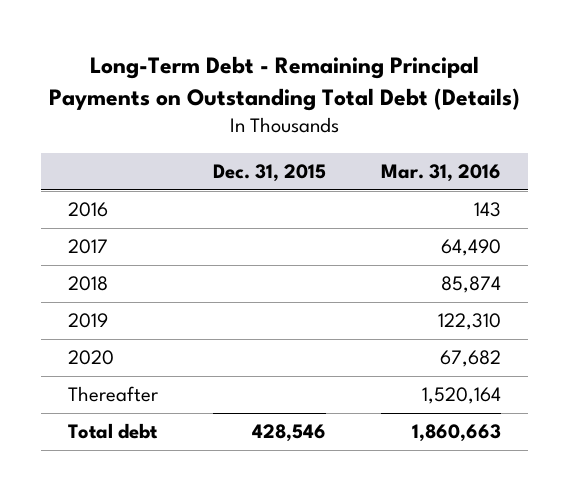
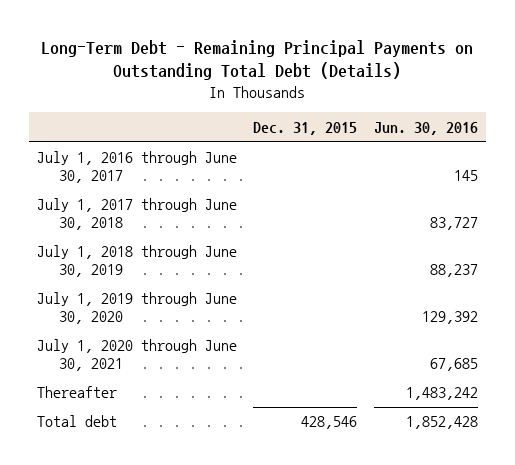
[380,164,501,183] Mar. 31, 2016 -> none
none -> [373,121,478,135] Jun. 30, 2016
[68,202,109,218] 2016 -> [36,151,237,184] July 1, 2016 through June 30, 2017
[68,239,109,255] 2017 -> [36,198,237,231] July 1, 2017 through June 30, 2018
[68,276,109,292] 2018 -> [36,245,237,278] July 1, 2018 through June 30, 2019
[68,313,109,329] 2019 -> [36,292,237,325] July 1, 2019 through June 30, 2020
[68,350,115,366] 2020 -> [36,339,237,372] July 1, 2020 through June 30, 2021

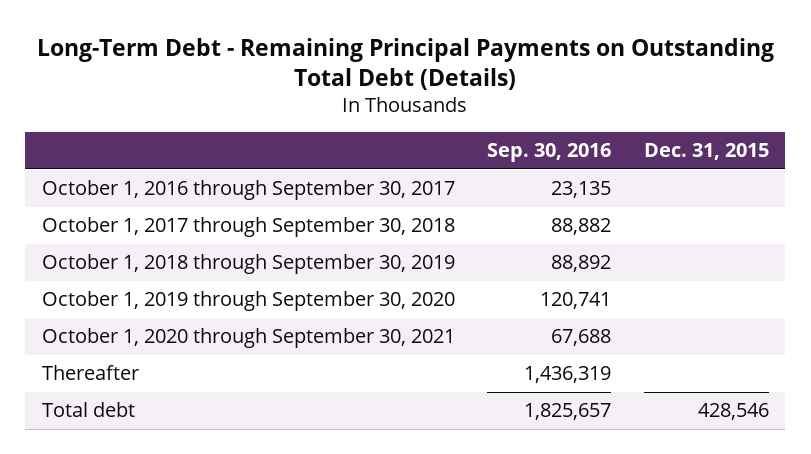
[373,121,478,135] Jun. 30, 2016 -> none
none -> [487,143,612,163] Sep. 30, 2016
[36,151,237,184] July 1, 2016 through June 30, 2017 -> [41,180,455,201] October 1, 2016 through September 30, 2017
[36,198,237,231] July 1, 2017 through June 30, 2018 -> [41,217,455,238] October 1, 2017 through September 30, 2018
[36,245,237,278] July 1, 2018 through June 30, 2019 -> [41,254,455,275] October 1, 2018 through September 30, 2019
[36,292,237,325] July 1, 2019 through June 30, 2020 -> [41,291,455,312] October 1, 2019 through September 30, 2020
[36,339,237,372] July 1, 2020 through June 30, 2021 -> [41,328,455,349] October 1, 2020 through September 30, 2021

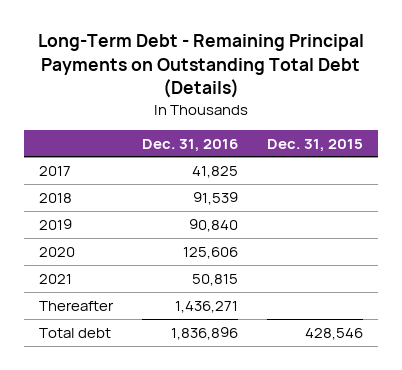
[487,143,612,163] Sep. 30, 2016 -> none
none -> [141,138,238,152] Dec. 31, 2016
[41,180,455,201] October 1, 2016 through September 30, 2017 -> [38,165,71,176] 2017
[41,217,455,238] October 1, 2017 through September 30, 2018 -> [38,192,72,203] 2018
[41,254,455,275] October 1, 2018 through September 30, 2019 -> [38,218,72,230] 2019
[41,291,455,312] October 1, 2019 through September 30, 2020 -> [38,246,75,257] 2020
[41,328,455,349] October 1, 2020 through September 30, 2021 -> [38,273,72,284] 2021

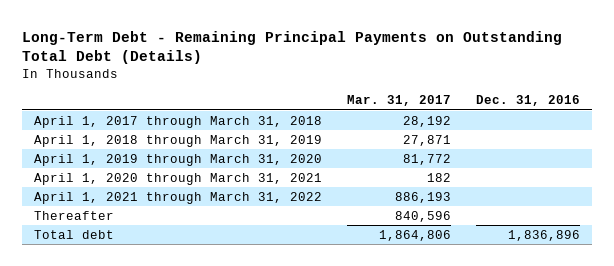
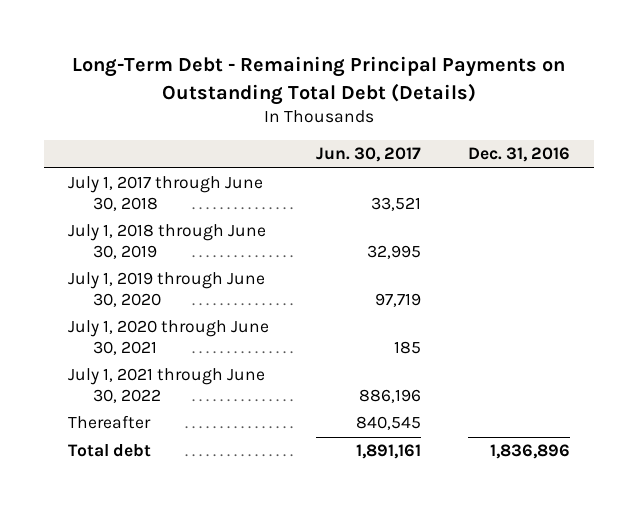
[347,95,452,107] Mar. 31, 2017 -> none
none -> [316,147,422,163] Jun. 30, 2017
[34,115,323,128] April 1, 2017 through March 31, 2018 -> [67,176,263,211] July 1, 2017 through June 30, 2018
[34,134,323,147] April 1, 2018 through March 31, 2019 -> [67,224,266,259] July 1, 2018 through June 30, 2019
[34,153,323,166] April 1, 2019 through March 31, 2020 -> [67,272,265,307] July 1, 2019 through June 30, 2020
[34,172,323,185] April 1, 2020 through March 31, 2021 -> [67,320,269,355] July 1, 2020 through June 30, 2021
[34,191,323,204] April 1, 2021 through March 31, 2022 -> [67,368,265,403] July 1, 2021 through June 30, 2022

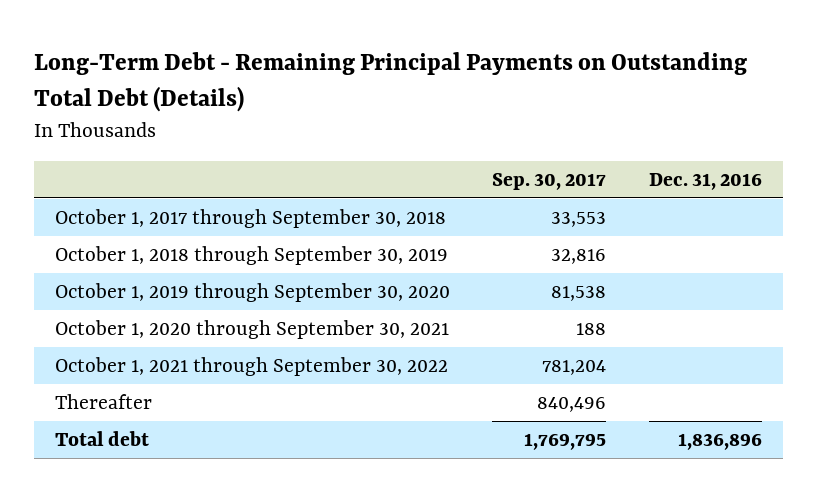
[316,147,422,163] Jun. 30, 2017 -> none
none -> [492,172,607,190] Sep. 30, 2017
[67,176,263,211] July 1, 2017 through June 30, 2018 -> [55,209,447,229] October 1, 2017 through September 30, 2018
[67,224,266,259] July 1, 2018 through June 30, 2019 -> [55,246,449,266] October 1, 2018 through September 30, 2019
[67,272,265,307] July 1, 2019 through June 30, 2020 -> [55,283,451,303] October 1, 2019 through September 30, 2020
[67,320,269,355] July 1, 2020 through June 30, 2021 -> [55,320,450,340] October 1, 2020 through September 30, 2021
[67,368,265,403] July 1, 2021 through June 30, 2022 -> [55,357,449,377] October 1, 2021 through September 30, 2022

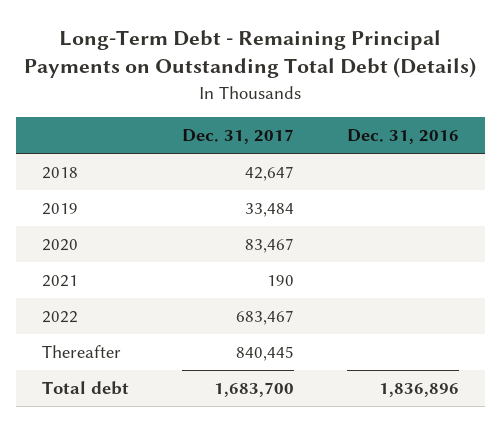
[492,172,607,190] Sep. 30, 2017 -> none
none -> [181,129,294,145] Dec. 31, 2017
[55,209,447,229] October 1, 2017 through September 30, 2018 -> [42,167,79,180] 2018
[55,246,449,266] October 1, 2018 through September 30, 2019 -> [42,203,79,216] 2019
[55,283,451,303] October 1, 2019 through September 30, 2020 -> [42,239,79,252] 2020
[55,320,450,340] October 1, 2020 through September 30, 2021 -> [42,275,79,288] 2021
[55,357,449,377] October 1, 2021 through September 30, 2022 -> [42,311,79,324] 2022

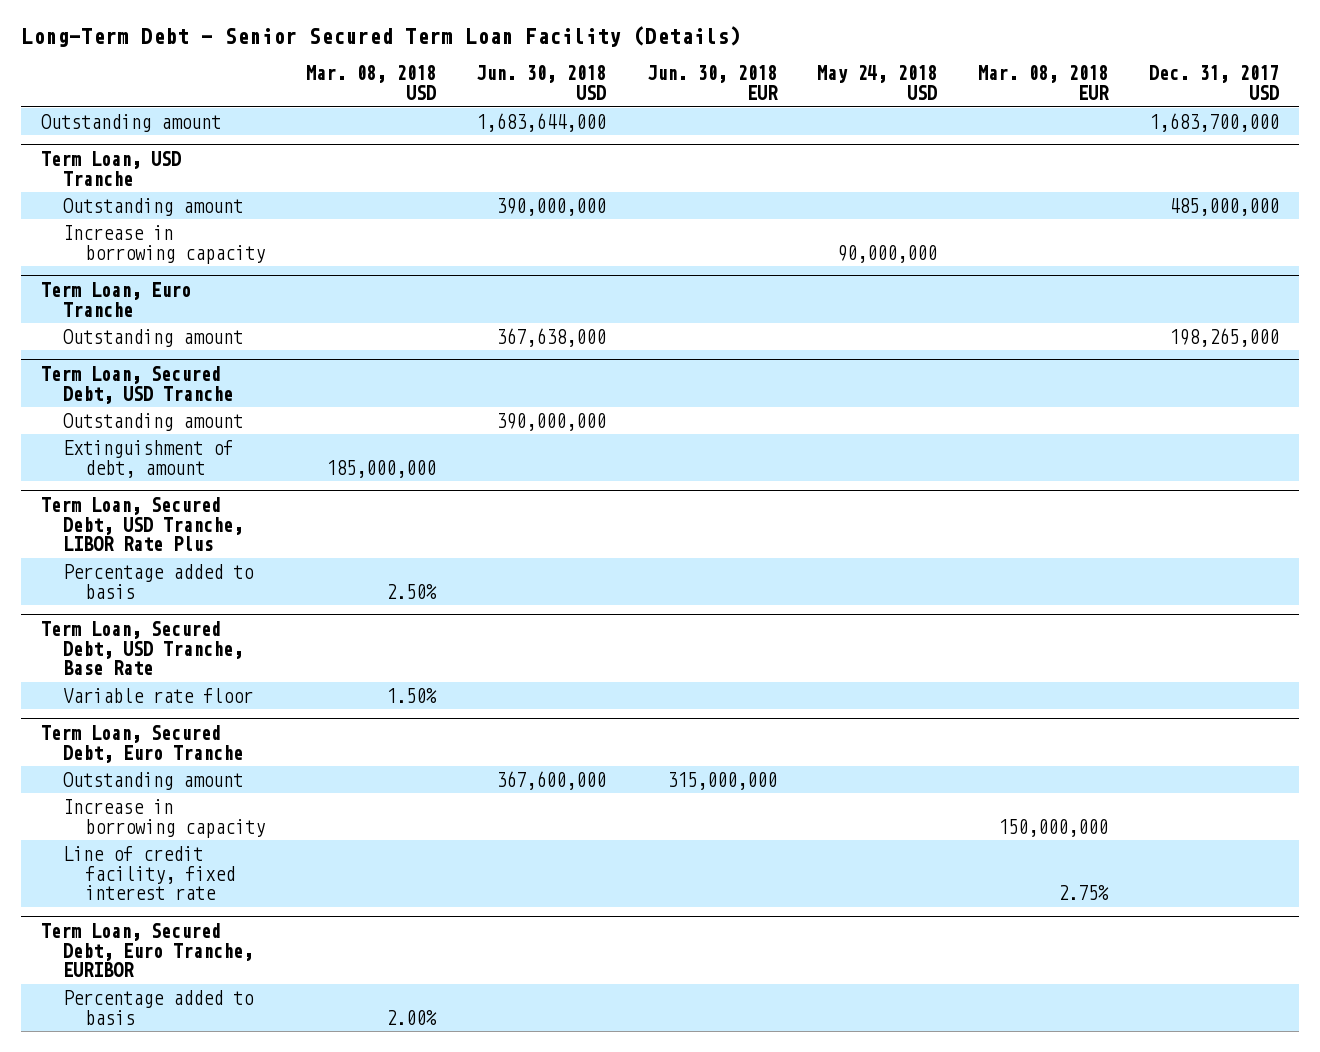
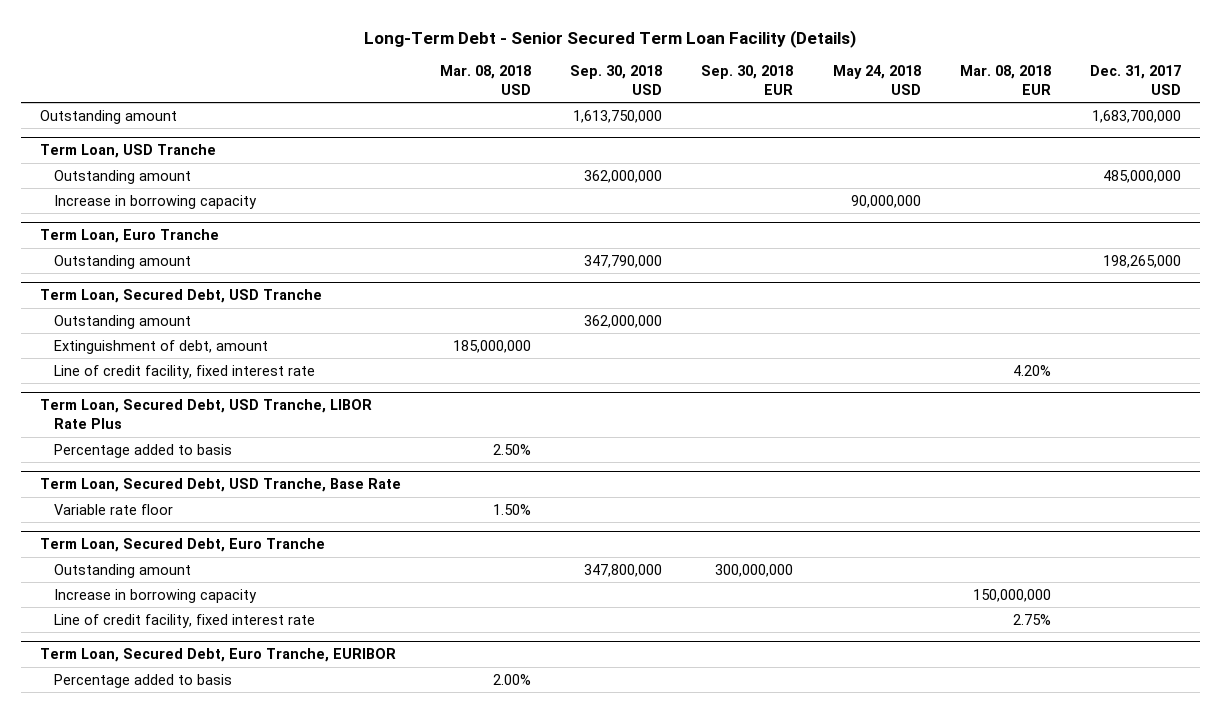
[476,65,607,101] Jun. 30, 2018 USD -> none
[646,65,778,101] Jun. 30, 2018 EUR -> none
none -> [570,65,663,96] Sep. 30, 2018 USD
none -> [701,65,794,96] Sep. 30, 2018 EUR
none -> [53,364,315,379] Line of credit facility, fixed interest rate

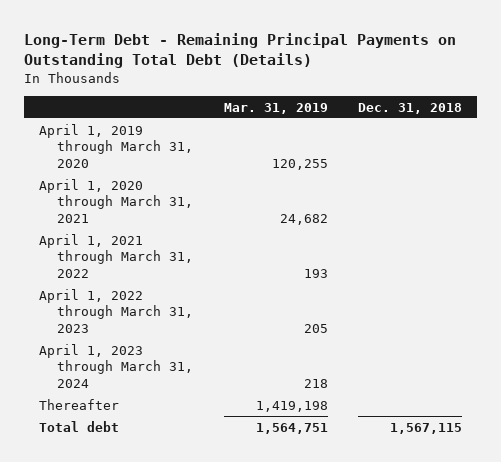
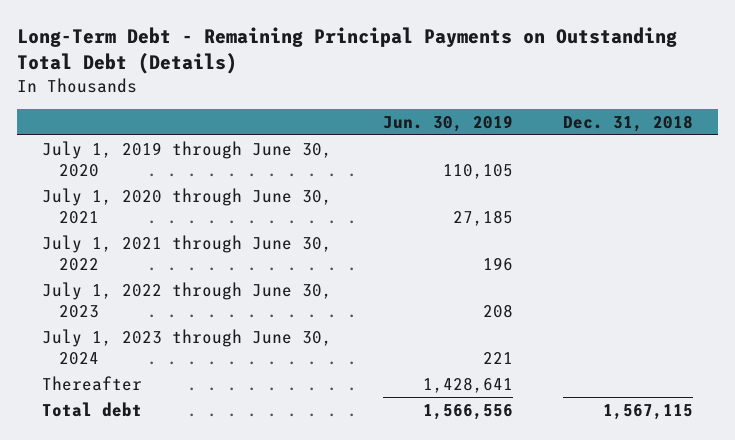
[223,102,328,114] Mar. 31, 2019 -> none
none -> [382,114,513,132] Jun. 30, 2019
[39,123,194,169] April 1, 2019 through March 31, 2020 -> [42,140,333,178] July 1, 2019 through June 30, 2020
[39,178,194,224] April 1, 2020 through March 31, 2021 -> [42,187,333,225] July 1, 2020 through June 30, 2021
[39,233,194,279] April 1, 2021 through March 31, 2022 -> [42,234,333,272] July 1, 2021 through June 30, 2022
[39,288,194,334] April 1, 2022 through March 31, 2023 -> [42,281,333,319] July 1, 2022 through June 30, 2023
[39,343,194,389] April 1, 2023 through March 31, 2024 -> [42,328,333,366] July 1, 2023 through June 30, 2024

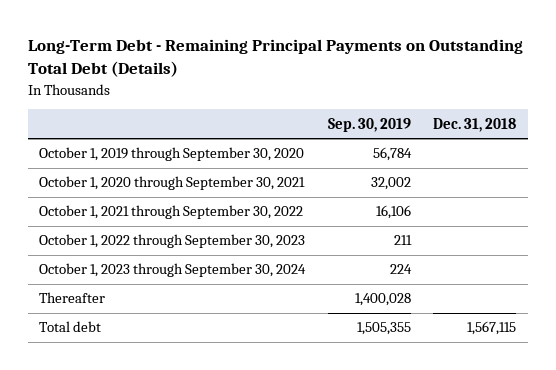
[382,114,513,132] Jun. 30, 2019 -> none
none -> [327,117,411,132] Sep. 30, 2019
[42,140,333,178] July 1, 2019 through June 30, 2020 -> [39,147,305,162] October 1, 2019 through September 30, 2020
[42,187,333,225] July 1, 2020 through June 30, 2021 -> [39,176,306,191] October 1, 2020 through September 30, 2021
[42,234,333,272] July 1, 2021 through June 30, 2022 -> [39,205,304,220] October 1, 2021 through September 30, 2022
[42,281,333,319] July 1, 2022 through June 30, 2023 -> [39,234,306,249] October 1, 2022 through September 30, 2023
[42,328,333,366] July 1, 2023 through June 30, 2024 -> [39,263,307,278] October 1, 2023 through September 30, 2024

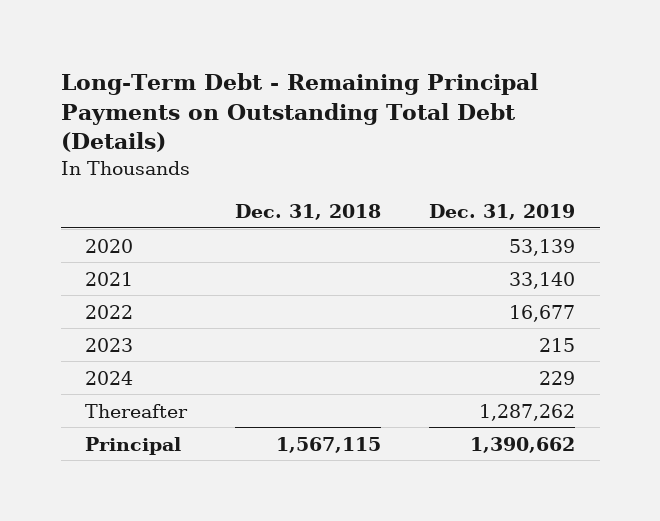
[327,117,411,132] Sep. 30, 2019 -> none
none -> [429,203,576,220] Dec. 31, 2019
[39,147,305,162] October 1, 2019 through September 30, 2020 -> [84,238,133,253] 2020
[39,176,306,191] October 1, 2020 through September 30, 2021 -> [84,271,133,286] 2021
[39,205,304,220] October 1, 2021 through September 30, 2022 -> [84,304,133,319] 2022
[39,234,306,249] October 1, 2022 through September 30, 2023 -> [84,337,133,352] 2023
[39,263,307,278] October 1, 2023 through September 30, 2024 -> [84,370,133,385] 2024
[39,321,102,333] Total debt -> [84,436,181,455] Principal

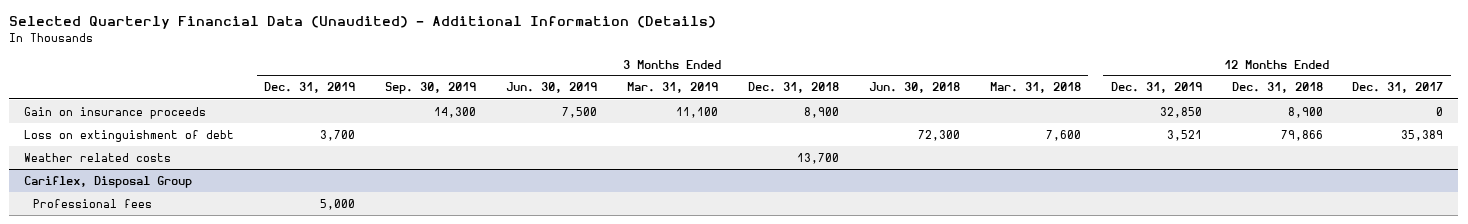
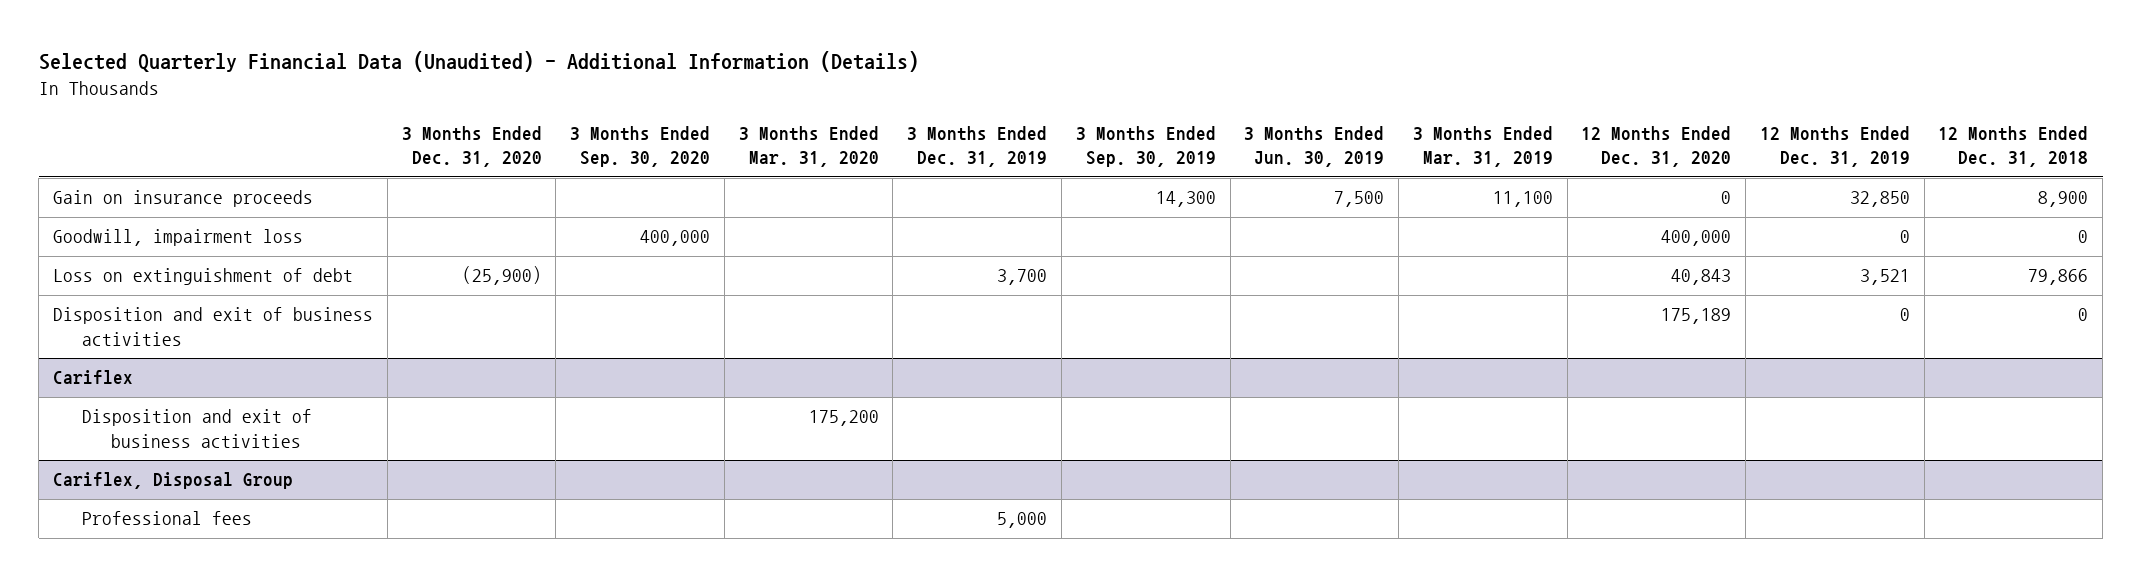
[747,82,839,94] Dec. 31, 2018 -> none
[868,82,960,94] Jun. 30, 2018 -> none
[989,82,1081,94] Mar. 31, 2018 -> none
[1352,82,1444,94] Dec. 31, 2017 -> none
none -> [401,125,542,168] 3 Months Ended Dec. 31, 2020
none -> [570,125,711,168] 3 Months Ended Sep. 30, 2020
none -> [738,125,879,168] 3 Months Ended Mar. 31, 2020
none -> [1581,125,1732,168] 12 Months Ended Dec. 31, 2020
none -> [53,229,304,247] Goodwill, impairment loss
[24,152,172,162] Weather related costs -> none
none -> [53,307,374,347] Disposition and exit of business activities
none -> [53,370,134,385] Cariflex
none -> [82,409,313,449] Disposition and exit of business activities

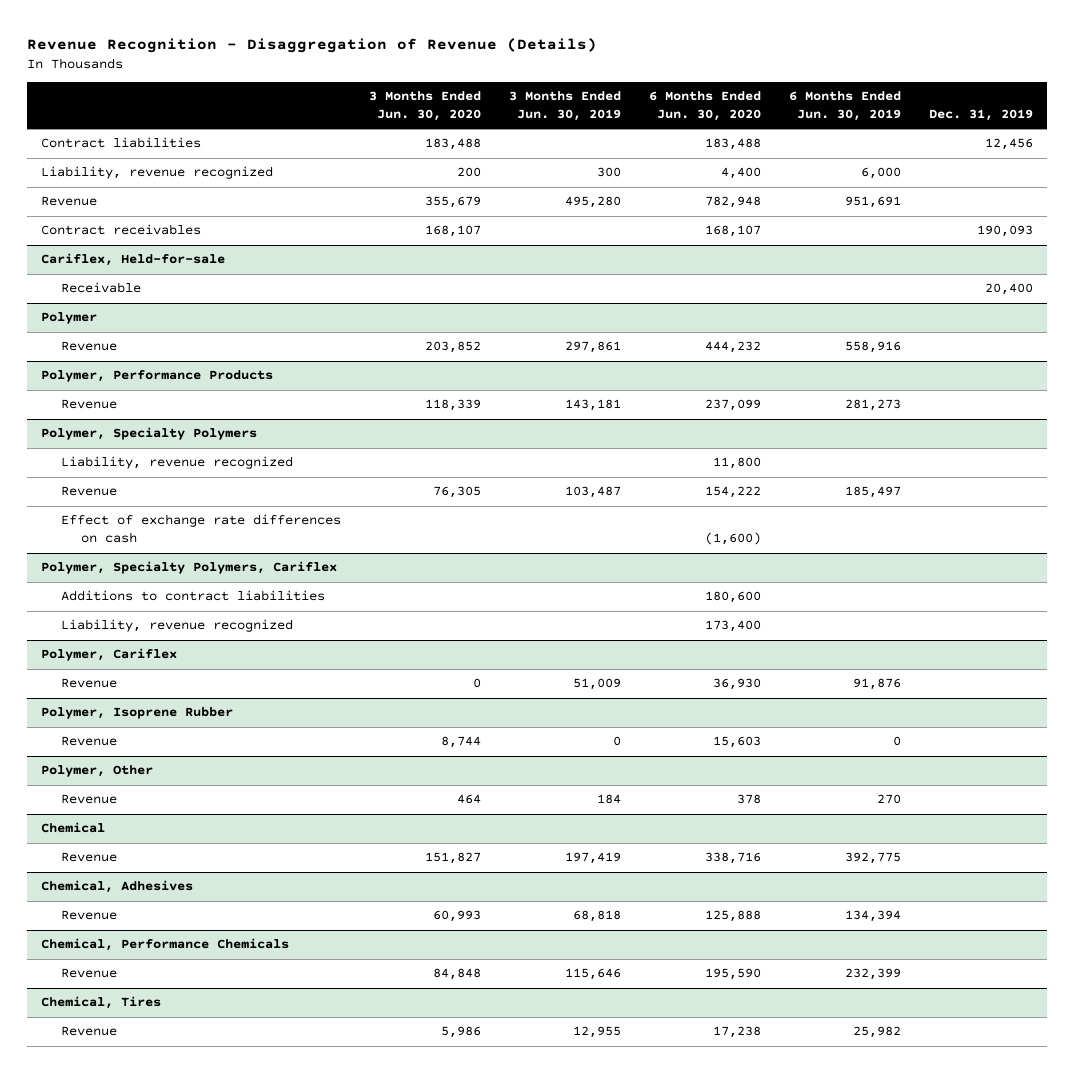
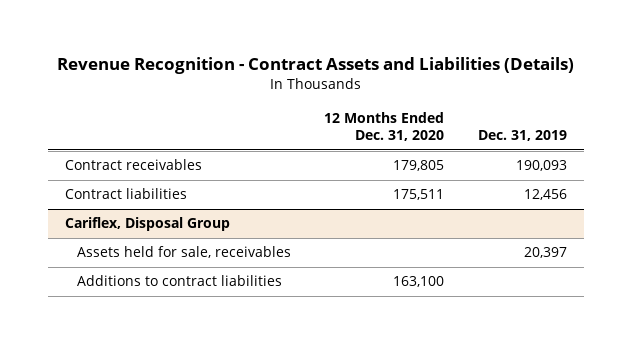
[27,37,598,53] Revenue Recognition - Disaggregation of Revenue (Details) -> [57,57,575,75] Revenue Recognition - Contract Assets and Liabilities (Details)
[369,90,482,121] 3 Months Ended Jun. 30, 2020 -> none
[509,90,622,121] 3 Months Ended Jun. 30, 2019 -> none
[649,90,762,121] 6 Months Ended Jun. 30, 2020 -> none
[789,90,902,121] 6 Months Ended Jun. 30, 2019 -> none
none -> [324,111,445,142] 12 Months Ended Dec. 31, 2020
[41,166,274,180] Liability, revenue recognized -> none
[41,196,98,207] Revenue -> none
[41,253,226,267] Cariflex, Held-for-sale -> none
[61,282,142,294] Receivable -> none
[41,312,98,325] Polymer -> none
[61,341,118,352] Revenue -> none
[41,370,274,383] Polymer, Performance Products -> none
[61,399,118,410] Revenue -> none
[41,427,258,441] Polymer, Specialty Polymers -> none
[61,456,294,470] Liability, revenue recognized -> none
[61,486,118,497] Revenue -> none
[61,514,342,544] Effect of exchange rate differences on cash -> none
[41,561,338,575] Polymer, Specialty Polymers, Cariflex -> none
[61,590,326,602] Additions to contract liabilities -> none
[61,619,294,633] Liability, revenue recognized -> none
[41,648,178,662] Polymer, Cariflex -> none
[61,678,118,689] Revenue -> none
[41,707,234,720] Polymer, Isoprene Rubber -> none
[61,736,118,747] Revenue -> none
[41,765,154,778] Polymer, Other -> none
[61,794,118,805] Revenue -> none
[41,822,106,834] Chemical -> none
[61,852,118,863] Revenue -> none
[41,880,194,894] Chemical, Adhesives -> none
[61,910,118,921] Revenue -> none
[41,938,290,952] Chemical, Performance Chemicals -> none
[61,968,118,979] Revenue -> none
[41,996,162,1010] Chemical, Tires -> none
[61,1026,118,1037] Revenue -> none
[41,137,202,149] Contract liabilities -> [64,188,187,200] Contract liabilities
none -> [64,217,230,232] Cariflex, Disposal Group
none -> [76,246,291,259] Assets held for sale, receivables
none -> [76,275,282,287] Additions to contract liabilities

